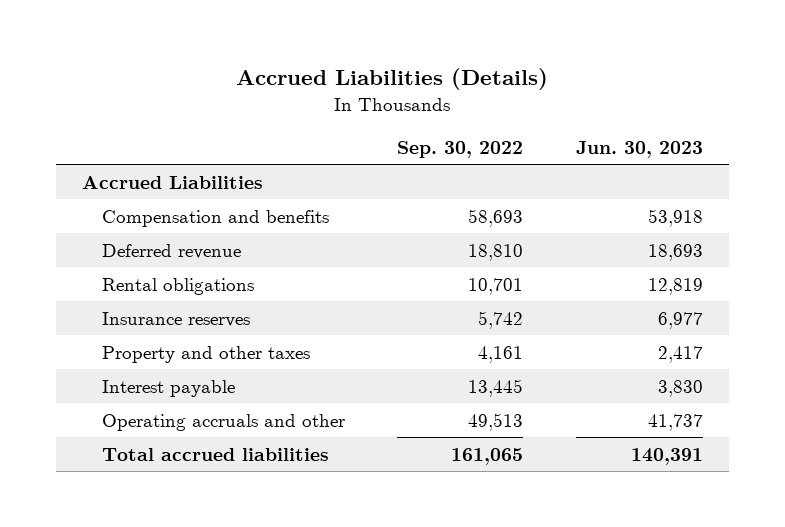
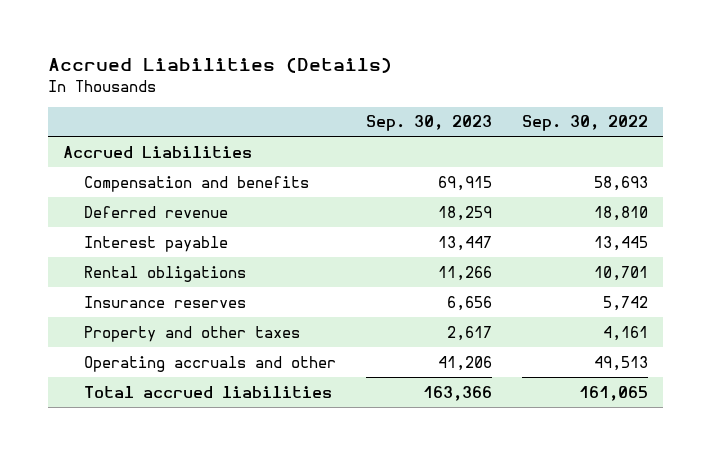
[575,140,703,158] Jun. 30, 2023 -> none
none -> [366,115,493,132] Sep. 30, 2023
[101,379,235,397] Interest payable -> [84,235,229,252] Interest payable

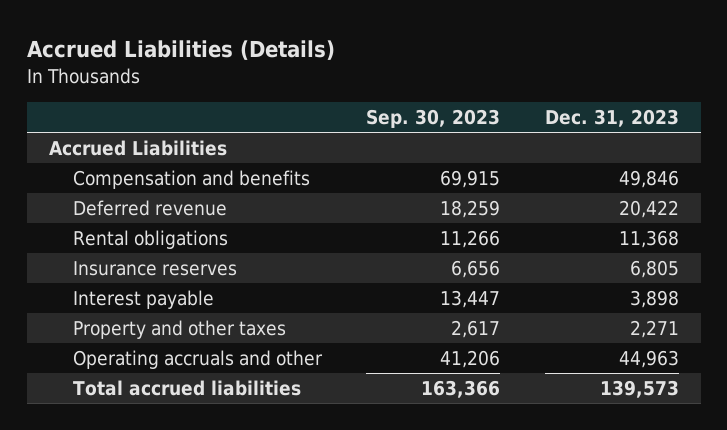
[522,115,649,132] Sep. 30, 2022 -> none
none -> [544,109,679,128] Dec. 31, 2023
[84,235,229,252] Interest payable -> [72,290,214,310] Interest payable

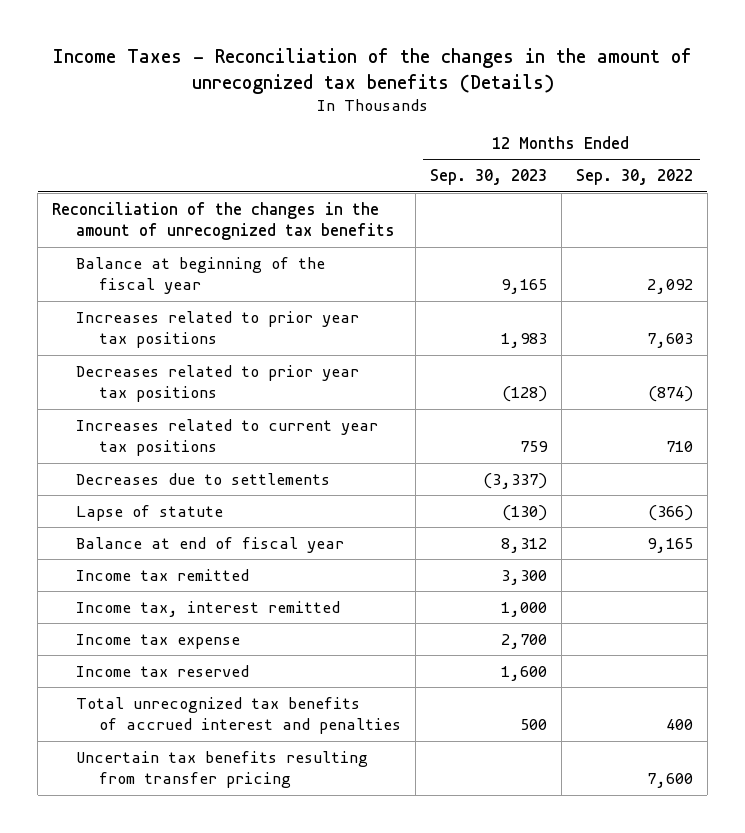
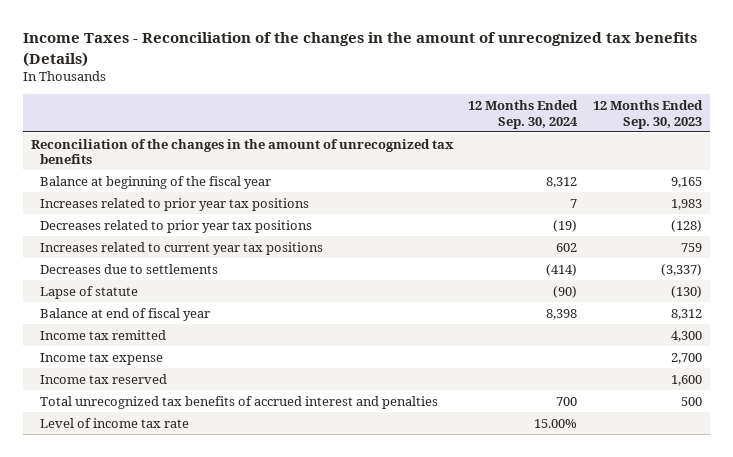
[575,169,693,186] Sep. 30, 2022 -> none
none -> [468,99,579,129] 12 Months Ended Sep. 30, 2024
[75,600,340,617] Income tax, interest remitted -> none
[501,569,548,585] 3,300 -> [670,330,702,342] 4,300
[75,750,368,789] Uncertain tax benefits resulting from transfer pricing -> none
none -> [40,417,190,428] Level of income tax rate

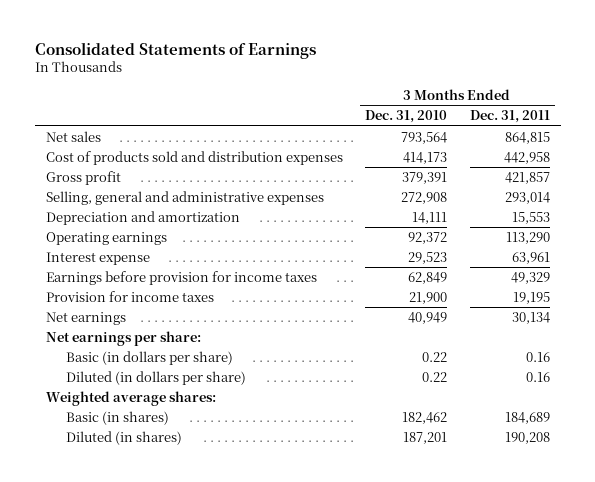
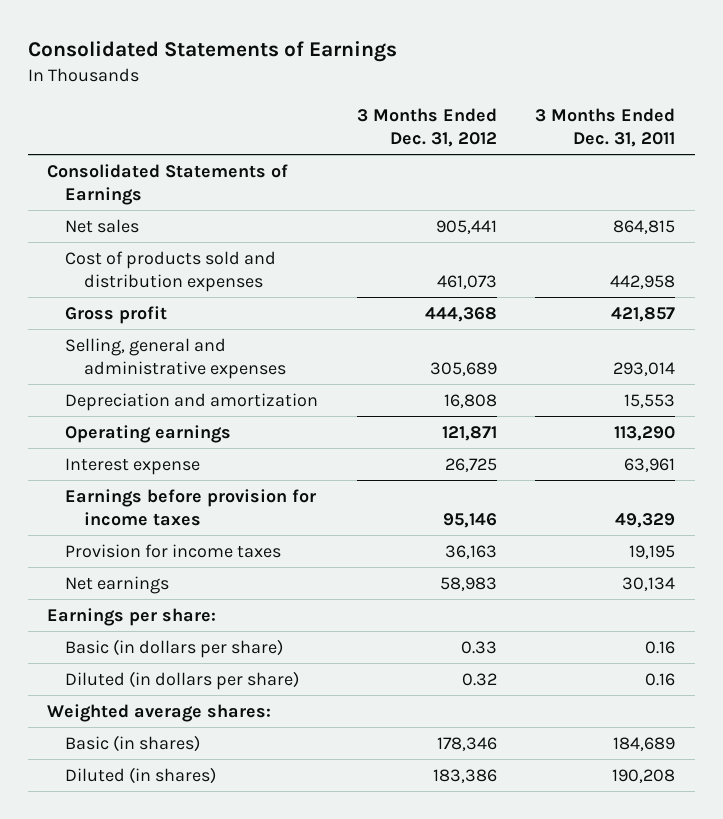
[365,110,448,124] Dec. 31, 2010 -> none
none -> [356,107,497,147] 3 Months Ended Dec. 31, 2012
none -> [47,163,289,205] Consolidated Statements of Earnings
[45,330,201,346] Net earnings per share: -> [47,607,217,626] Earnings per share:

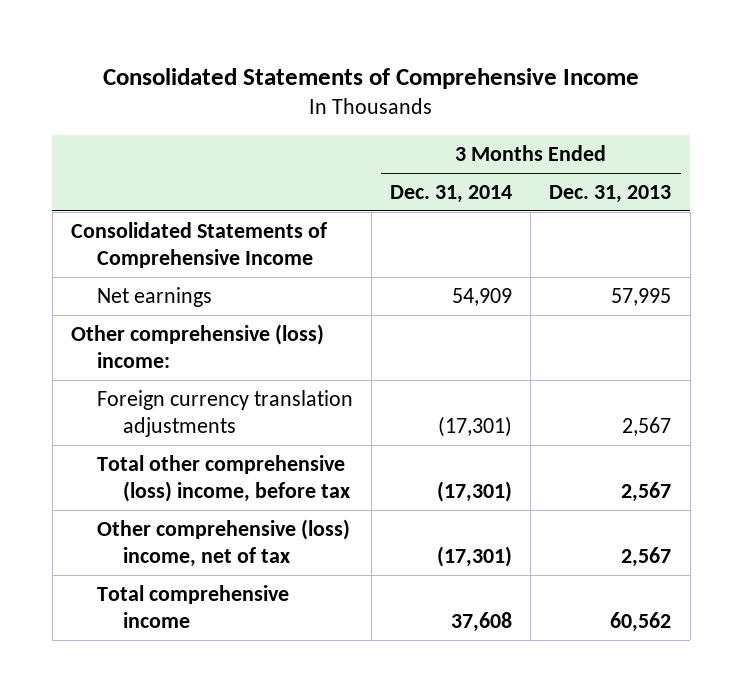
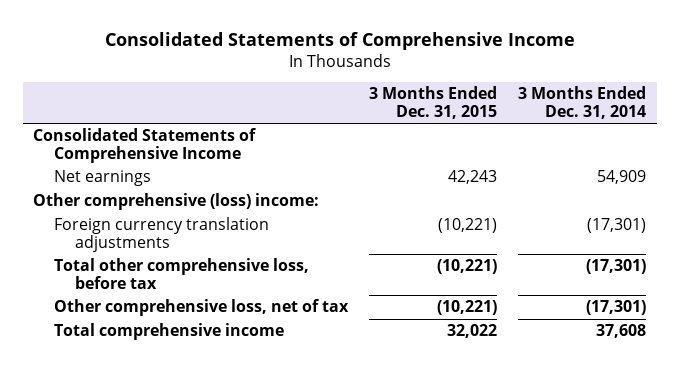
[549,184,672,203] Dec. 31, 2013 -> none
none -> [369,86,498,119] 3 Months Ended Dec. 31, 2015
[96,454,350,502] Total other comprehensive (loss) income, before tax -> [54,258,310,289] Total other comprehensive loss, before tax
[96,518,350,567] Other comprehensive (loss) income, net of tax -> [54,299,350,317] Other comprehensive loss, net of tax

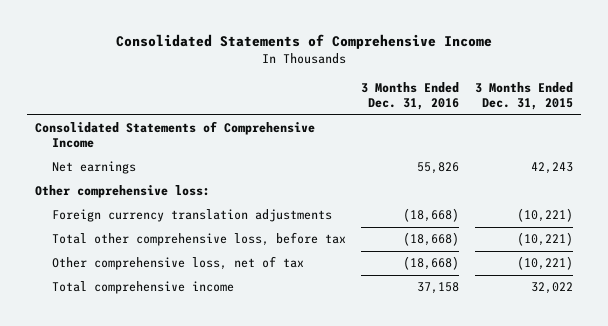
[518,86,647,119] 3 Months Ended Dec. 31, 2014 -> none
none -> [361,81,460,110] 3 Months Ended Dec. 31, 2016
[33,193,320,211] Other comprehensive (loss) income: -> [35,185,211,199] Other comprehensive loss:

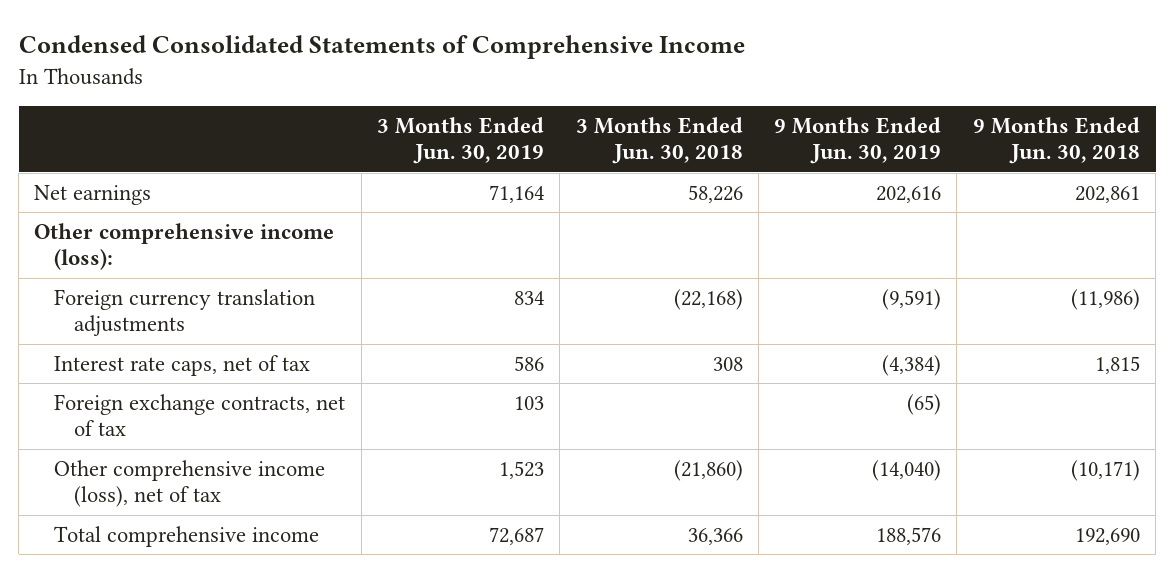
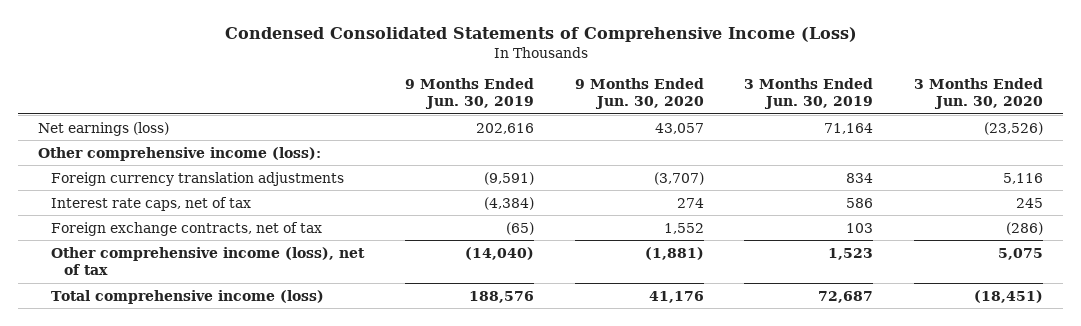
[18,35,745,60] Condensed Consolidated Statements of Comprehensive Income -> [224,27,857,43] Condensed Consolidated Statements of Comprehensive Income (Loss)
[575,116,743,165] 3 Months Ended Jun. 30, 2018 -> none
[972,116,1140,165] 9 Months Ended Jun. 30, 2018 -> none
none -> [574,77,704,110] 9 Months Ended Jun. 30, 2020
none -> [914,77,1044,110] 3 Months Ended Jun. 30, 2020
[34,184,152,205] Net earnings -> [38,121,170,136] Net earnings (loss)
[54,525,320,547] Total comprehensive income -> [51,289,325,304] Total comprehensive income (loss)

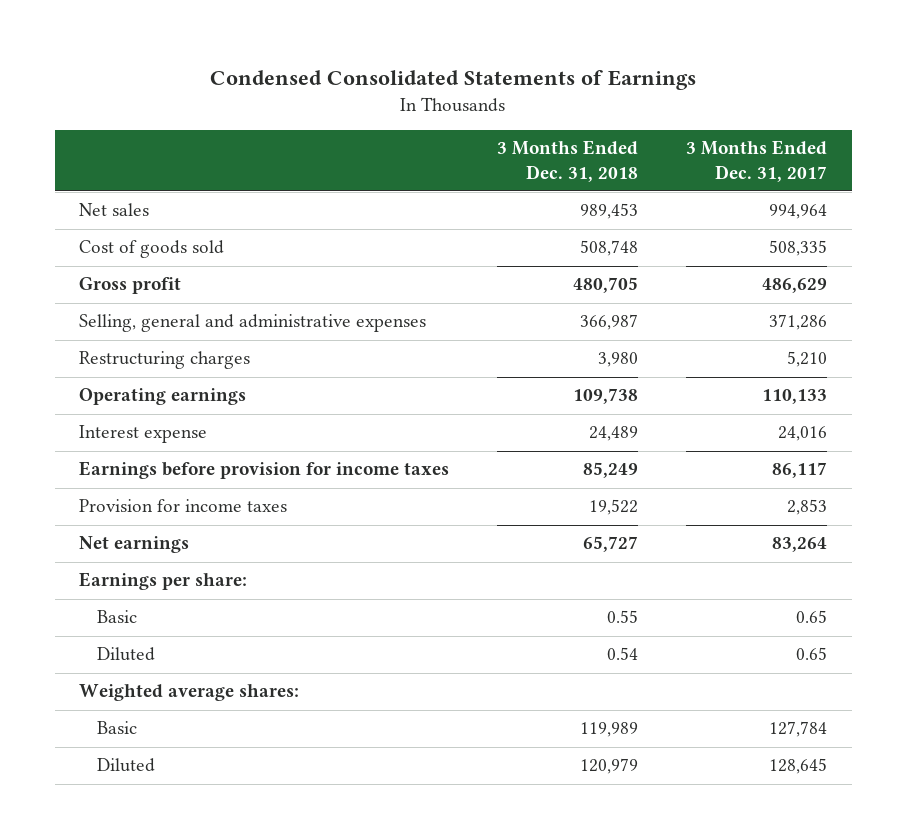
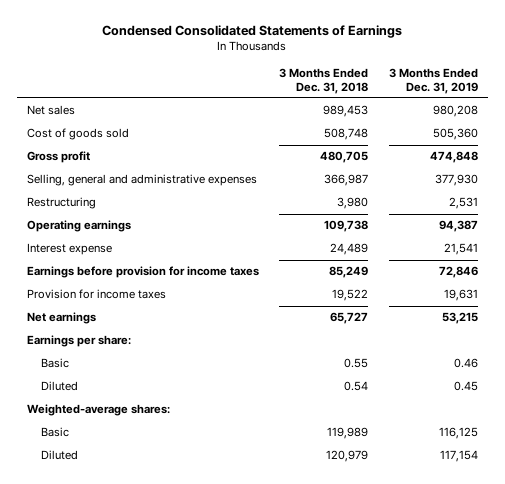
[686,140,828,182] 3 Months Ended Dec. 31, 2017 -> none
none -> [388,67,478,94] 3 Months Ended Dec. 31, 2019
[79,351,251,370] Restructuring charges -> [26,197,96,210] Restructuring
[79,684,300,702] Weighted average shares: -> [26,404,170,417] Weighted-average shares:

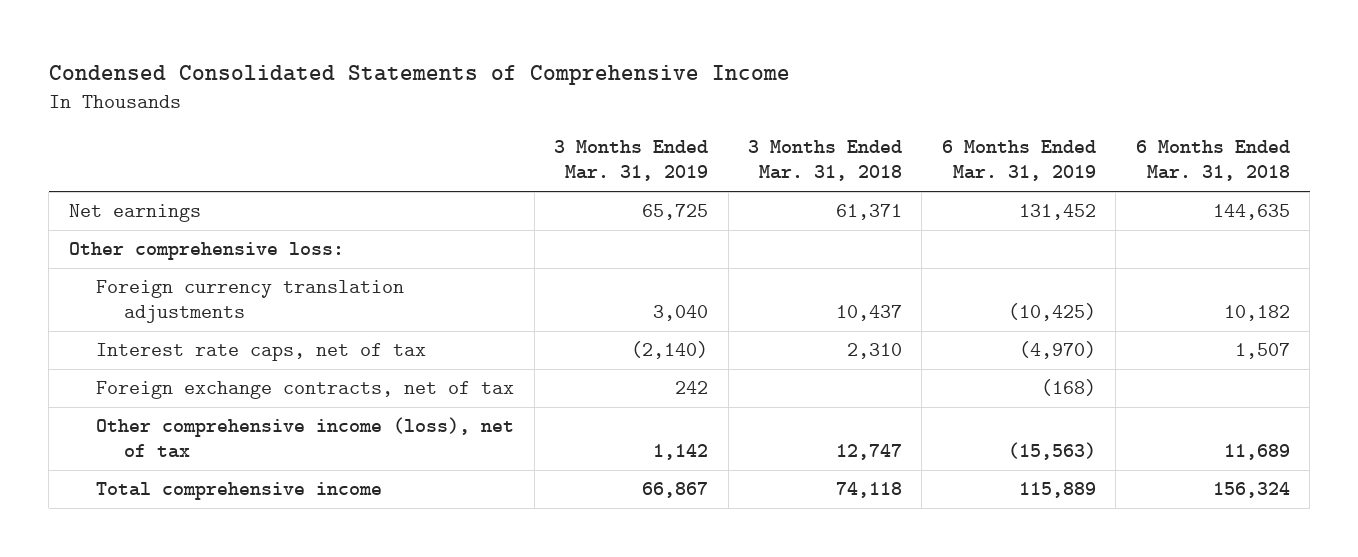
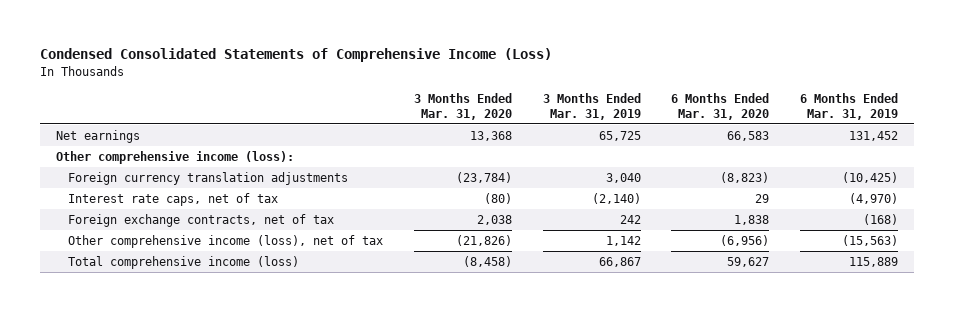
[48,65,790,86] Condensed Consolidated Statements of Comprehensive Income -> [40,48,553,63] Condensed Consolidated Statements of Comprehensive Income (Loss)
[748,140,903,182] 3 Months Ended Mar. 31, 2018 -> none
[1135,140,1290,182] 6 Months Ended Mar. 31, 2018 -> none
none -> [413,92,512,121] 3 Months Ended Mar. 31, 2020
none -> [671,92,770,121] 6 Months Ended Mar. 31, 2020
[68,242,344,261] Other comprehensive loss: -> [55,150,294,164] Other comprehensive income (loss):
[96,482,383,501] Total comprehensive income -> [68,255,300,269] Total comprehensive income (loss)

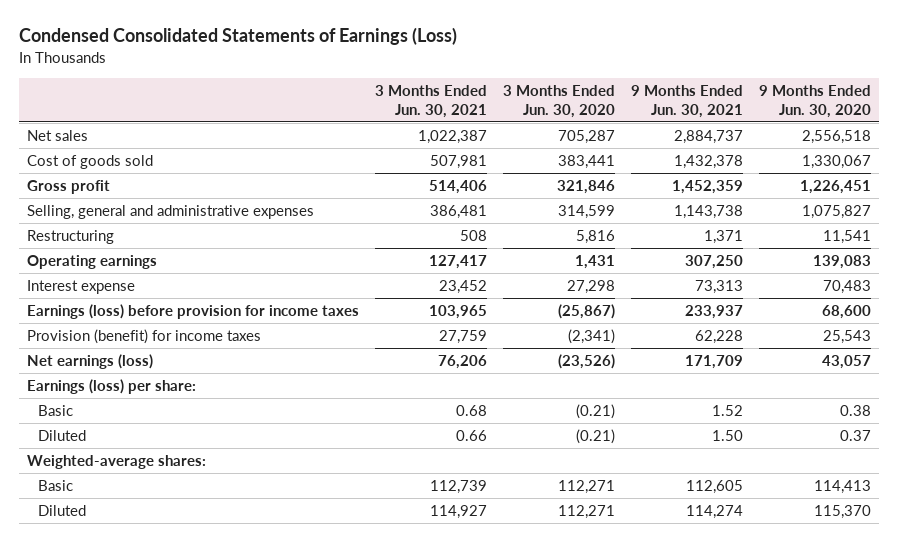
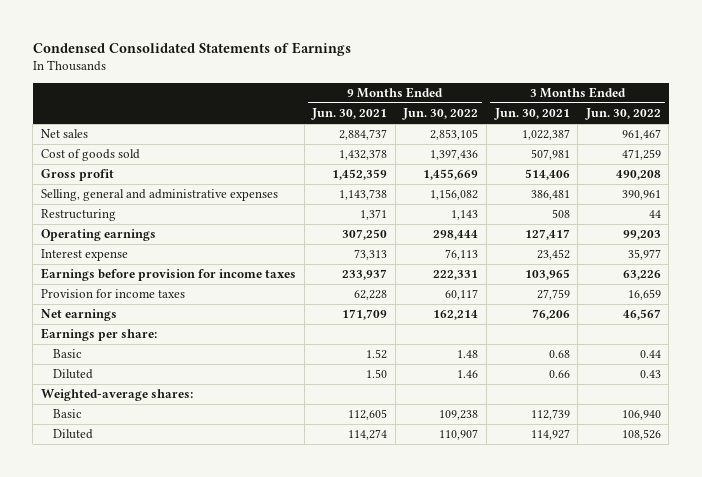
[18,27,457,46] Condensed Consolidated Statements of Earnings (Loss) -> [32,41,351,56] Condensed Consolidated Statements of Earnings
[502,85,615,118] 3 Months Ended Jun. 30, 2020 -> none
[759,85,872,118] 9 Months Ended Jun. 30, 2020 -> none
none -> [402,108,479,121] Jun. 30, 2022
none -> [584,108,661,121] Jun. 30, 2022
[26,304,359,320] Earnings (loss) before provision for income taxes -> [41,268,297,282] Earnings before provision for income taxes
[26,329,261,345] Provision (benefit) for income taxes -> [41,289,186,299] Provision for income taxes
[26,354,153,370] Net earnings (loss) -> [41,309,118,322] Net earnings
[26,379,196,395] Earnings (loss) per share: -> [41,328,158,342] Earnings per share:

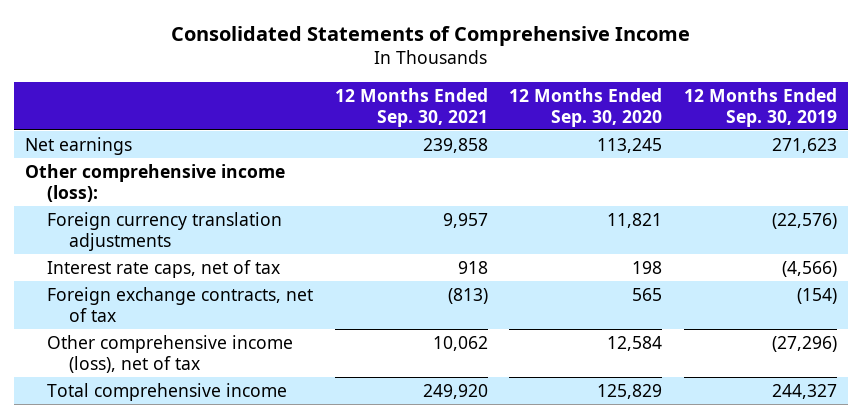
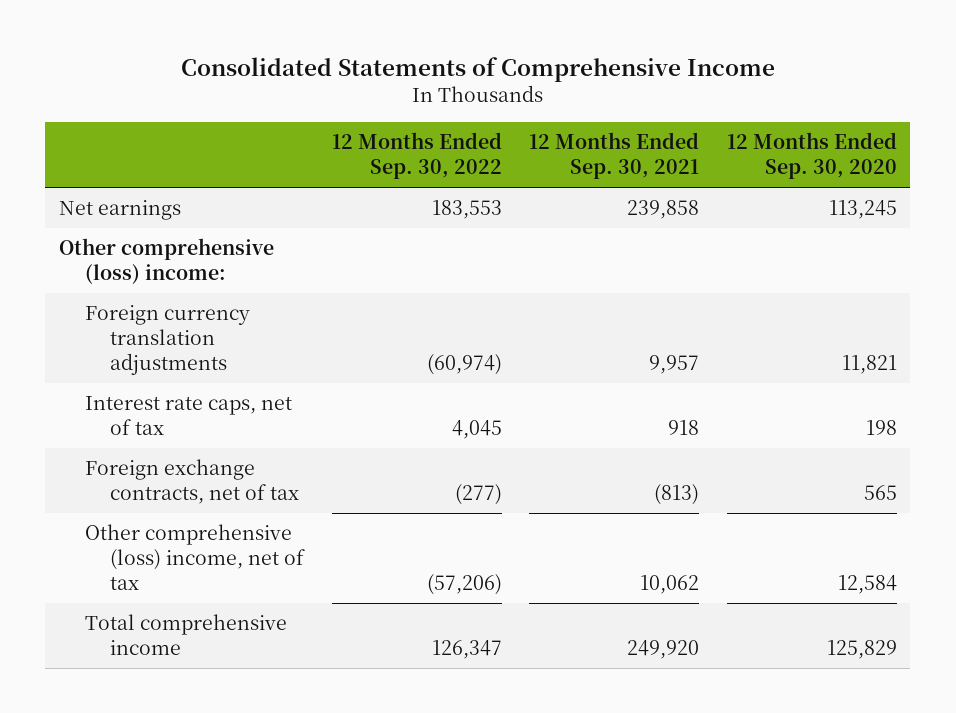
[683,87,837,127] 12 Months Ended Sep. 30, 2019 -> none
none -> [331,132,502,180] 12 Months Ended Sep. 30, 2022
[24,163,285,202] Other comprehensive income (loss): -> [58,238,274,285] Other comprehensive (loss) income:
[46,334,293,373] Other comprehensive income (loss), net of tax -> [84,524,306,590] Other comprehensive (loss) income, net of tax

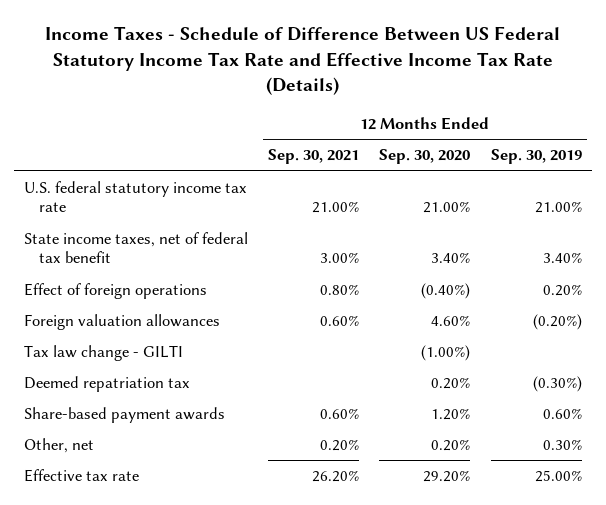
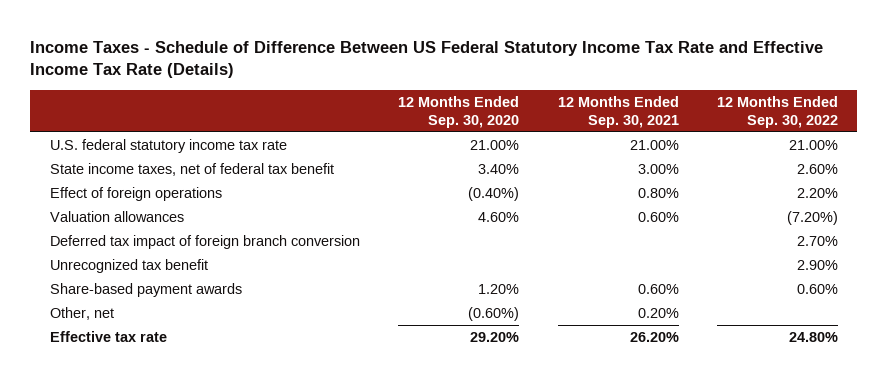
[490,149,582,165] Sep. 30, 2019 -> none
none -> [717,95,839,128] 12 Months Ended Sep. 30, 2022
[23,345,183,362] Tax law change - GILTI -> none
[23,376,190,393] Deemed repatriation tax -> none
[23,314,220,331] Foreign valuation allowances -> [49,210,184,222] Valuation allowances
none -> [49,234,360,249] Deferred tax impact of foreign branch conversion
none -> [49,258,208,273] Unrecognized tax benefit
[431,439,471,452] 0.20% -> [468,306,520,321] (0.60%)

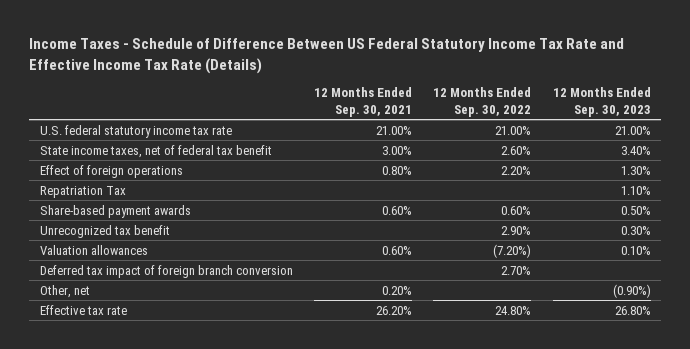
[398,95,520,128] 12 Months Ended Sep. 30, 2020 -> none
none -> [552,87,651,117] 12 Months Ended Sep. 30, 2023
none -> [39,185,126,198] Repatriation Tax
[49,282,242,297] Share-based payment awards -> [39,204,191,218] Share-based payment awards
[49,258,208,273] Unrecognized tax benefit -> [39,224,170,238] Unrecognized tax benefit

